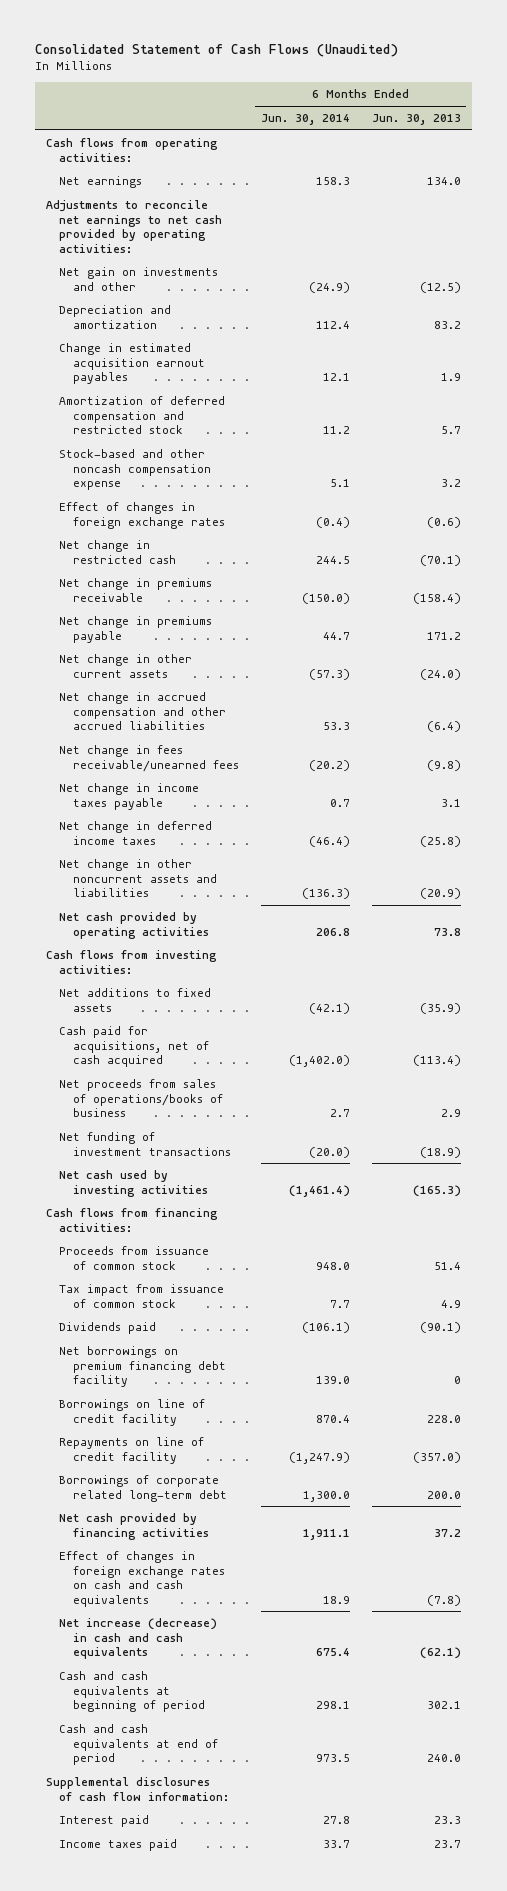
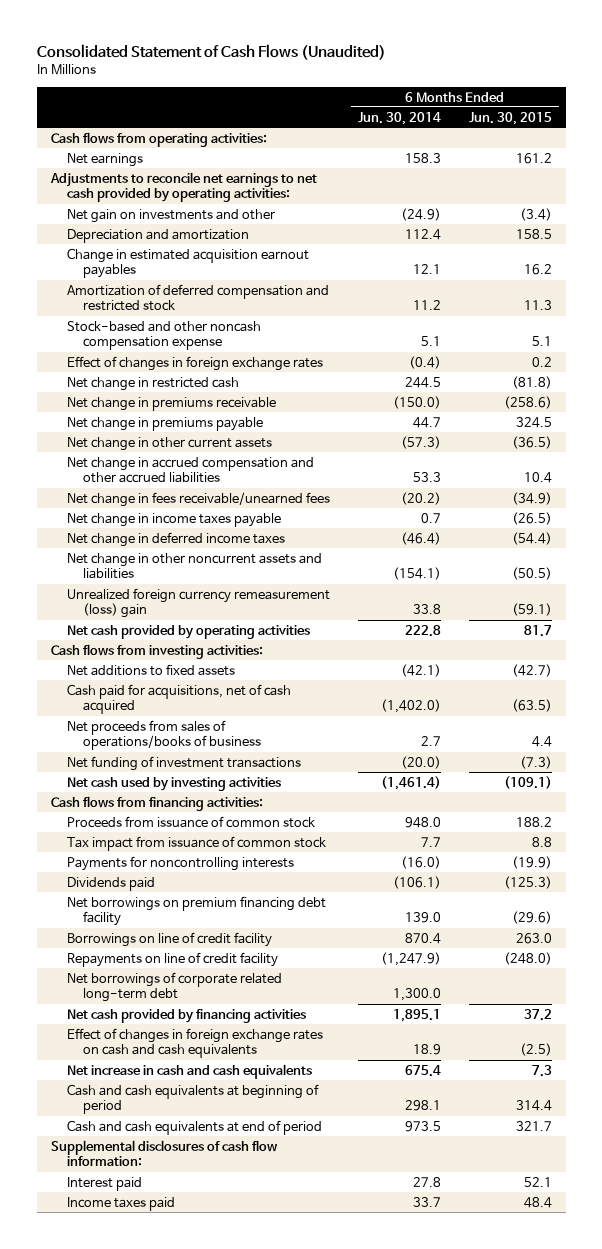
[371,113,461,125] Jun. 30, 2013 -> none
none -> [468,111,552,125] Jun. 30, 2015
[301,888,350,900] (136.3) -> [392,567,441,581] (154.1)
none -> [66,587,330,619] Unrealized foreign currency remeasurement (loss) gain
[315,927,350,936] 206.8 -> [404,624,441,637] 222.8
none -> [66,855,294,871] Payments for noncontrolling interests
[59,1474,227,1502] Borrowings of corporate related long-term debt -> [66,971,282,1003] Net borrowings of corporate related long-term debt
[302,1528,350,1540] 1,911.1 -> [392,1008,441,1022] 1,895.1
[59,1617,218,1660] Net increase (decrease) in cash and cash equivalents -> [66,1063,312,1079] Net increase in cash and cash equivalents

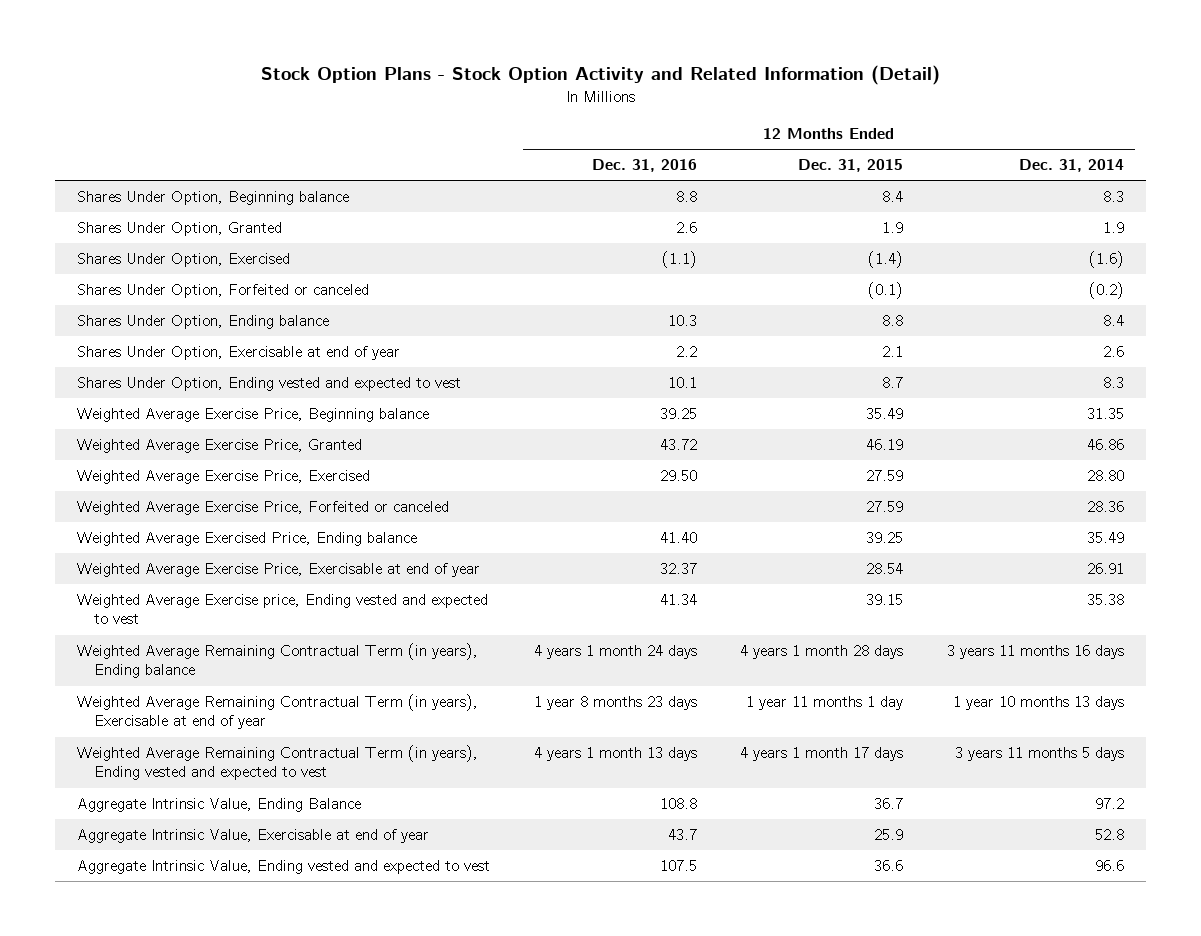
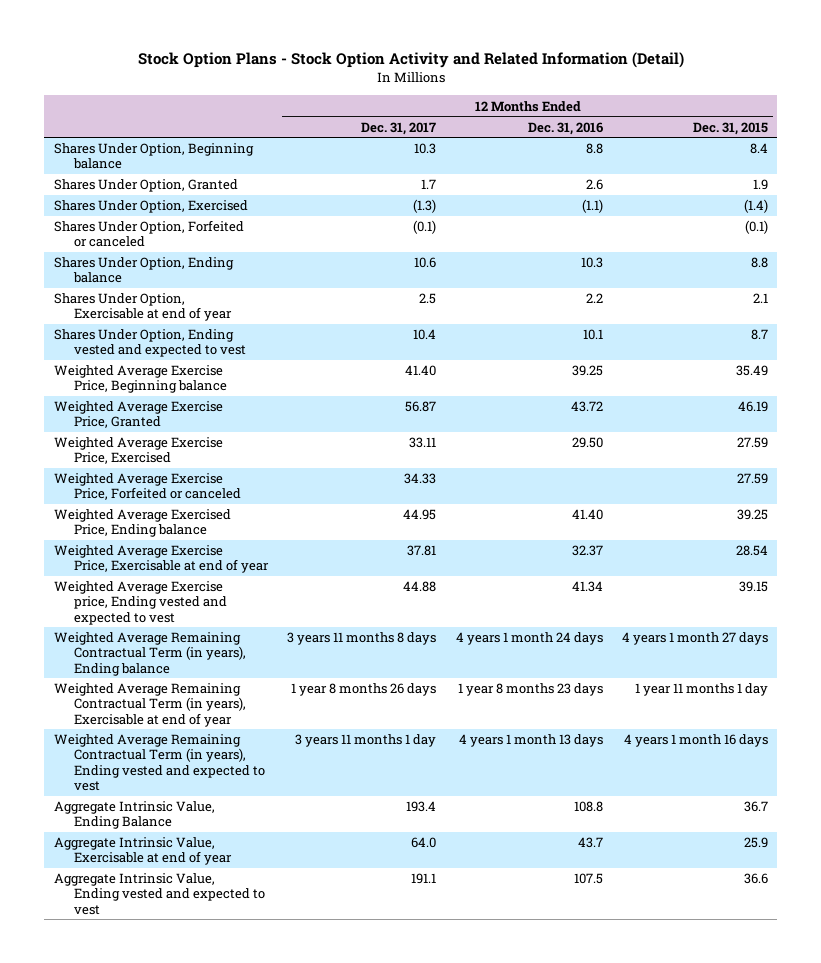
[1018,159,1124,173] Dec. 31, 2014 -> none
none -> [361,121,437,135] Dec. 31, 2017
[740,645,904,660] 4 years 1 month 28 days -> [621,632,768,646] 4 years 1 month 27 days
[740,747,904,762] 4 years 1 month 17 days -> [623,734,768,748] 4 years 1 month 16 days

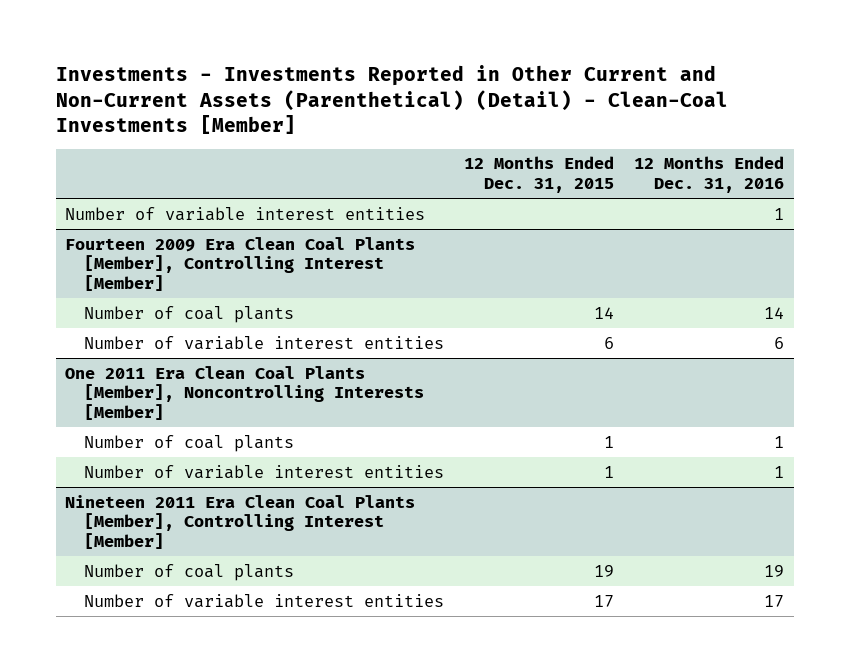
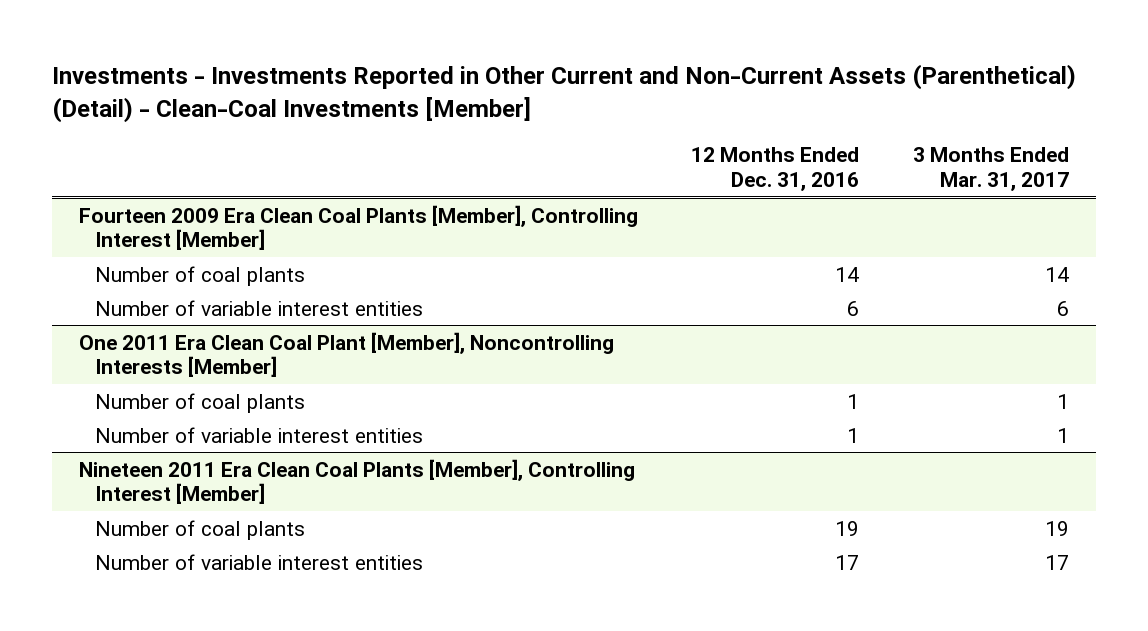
[463,156,614,194] 12 Months Ended Dec. 31, 2015 -> none
none -> [913,147,1070,192] 3 Months Ended Mar. 31, 2017
[65,206,426,221] Number of variable interest entities -> none
[65,365,424,421] One 2011 Era Clean Coal Plants [Member], Noncontrolling Interests [Member] -> [78,331,614,378] One 2011 Era Clean Coal Plant [Member], Noncontrolling Interests [Member]

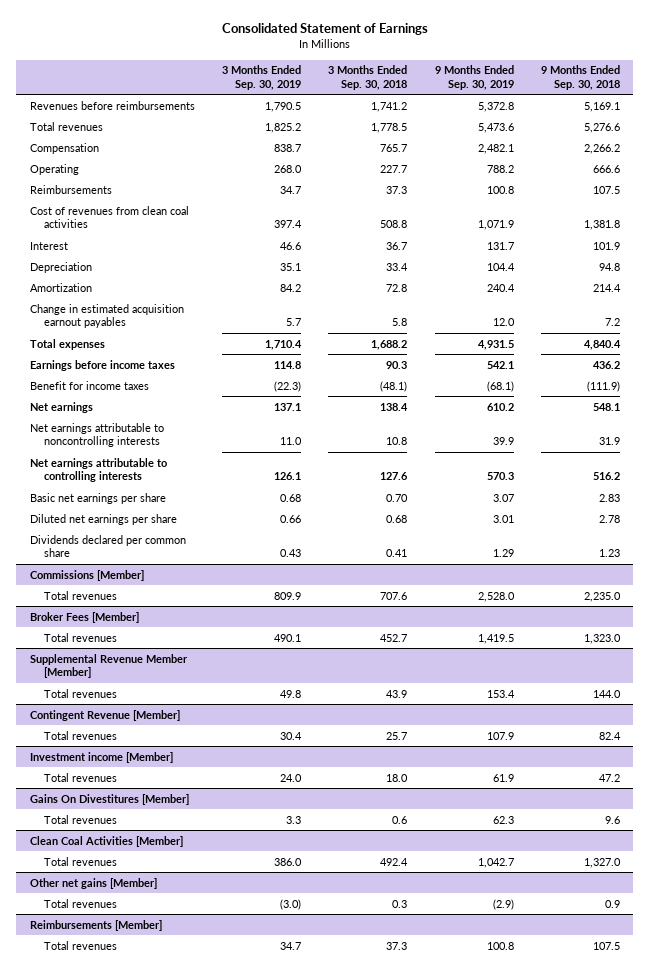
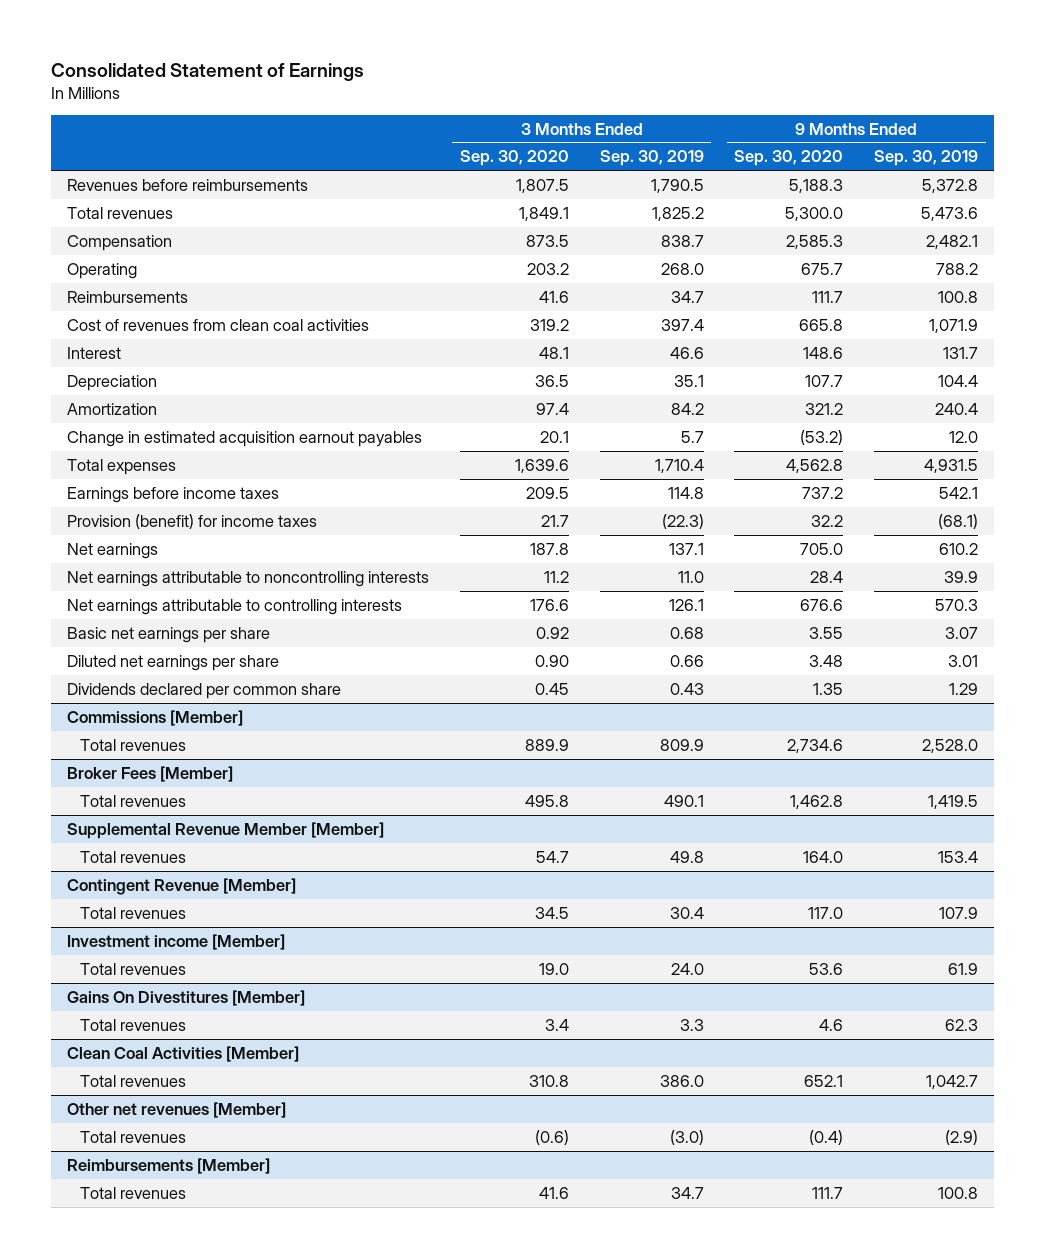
[328,65,408,91] 3 Months Ended Sep. 30, 2018 -> none
[540,65,620,91] 9 Months Ended Sep. 30, 2018 -> none
none -> [459,150,569,167] Sep. 30, 2020
none -> [734,150,844,167] Sep. 30, 2020
[29,380,149,390] Benefit for income taxes -> [66,513,317,529] Provision (benefit) for income taxes
[29,877,157,889] Other net gains [Member] -> [66,1101,286,1118] Other net revenues [Member]

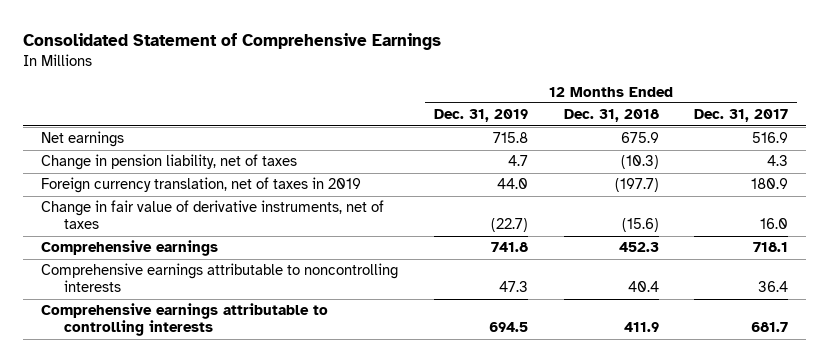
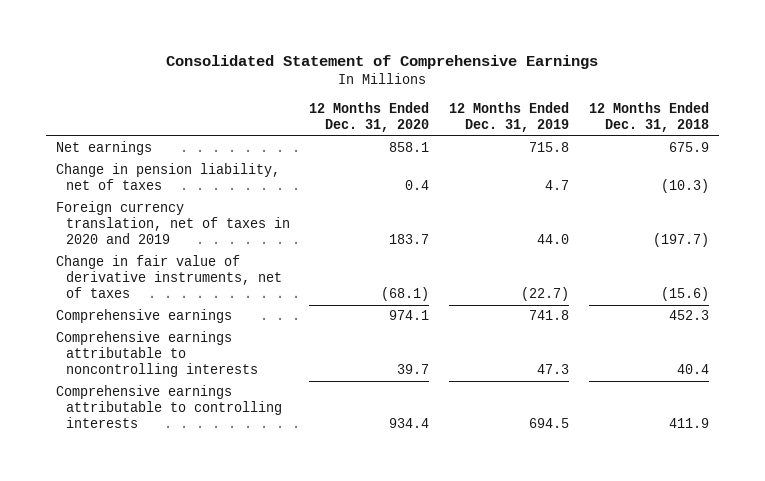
[694,109,789,123] Dec. 31, 2017 -> none
none -> [309,101,430,132] 12 Months Ended Dec. 31, 2020
[41,177,362,194] Foreign currency translation, net of taxes in 2019 -> [55,201,290,245] Foreign currency translation, net of taxes in 2020 and 2019

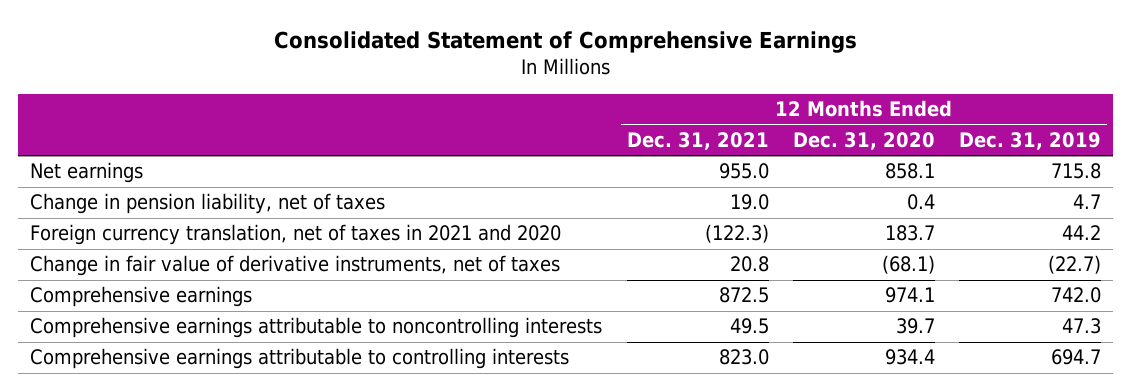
[589,101,710,132] 12 Months Ended Dec. 31, 2018 -> none
none -> [626,131,769,150] Dec. 31, 2021
[55,201,290,245] Foreign currency translation, net of taxes in 2020 and 2019 -> [30,224,562,246] Foreign currency translation, net of taxes in 2021 and 2020
[537,234,570,245] 44.0 -> [1062,225,1102,241] 44.2
[529,310,570,321] 741.8 -> [1051,287,1102,304] 742.0
[529,418,570,429] 694.5 -> [1051,349,1102,366] 694.7

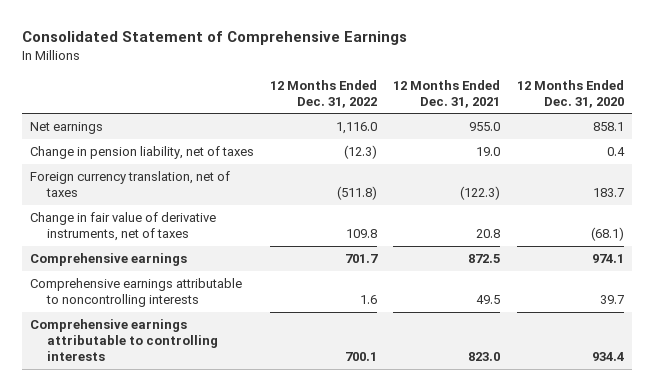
[959,131,1102,150] Dec. 31, 2019 -> none
none -> [270,79,378,108] 12 Months Ended Dec. 31, 2022
[30,224,562,246] Foreign currency translation, net of taxes in 2021 and 2020 -> [30,171,231,198] Foreign currency translation, net of taxes

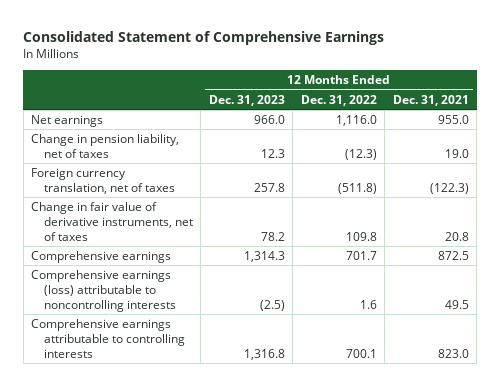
[516,79,624,108] 12 Months Ended Dec. 31, 2020 -> none
none -> [208,94,285,106] Dec. 31, 2023
[30,278,243,308] Comprehensive earnings attributable to noncontrolling interests -> [31,269,176,312] Comprehensive earnings (loss) attributable to noncontrolling interests

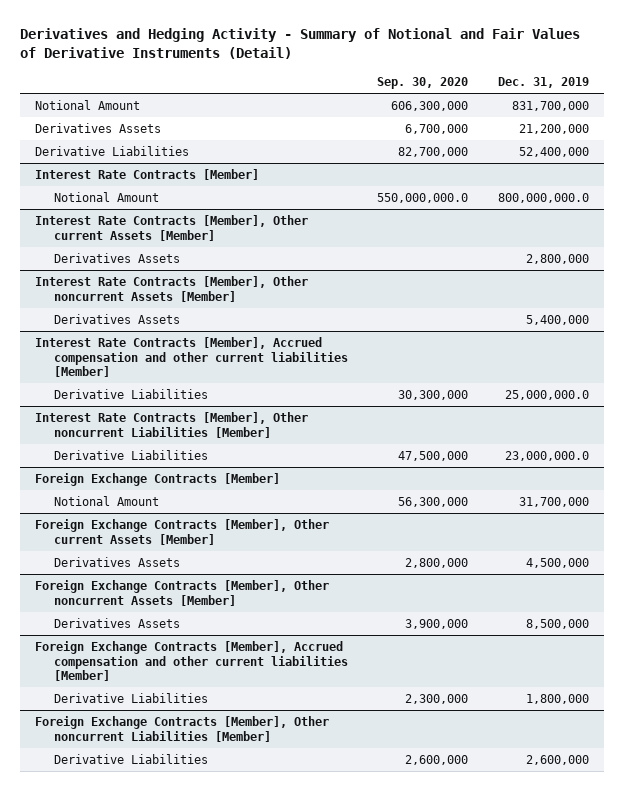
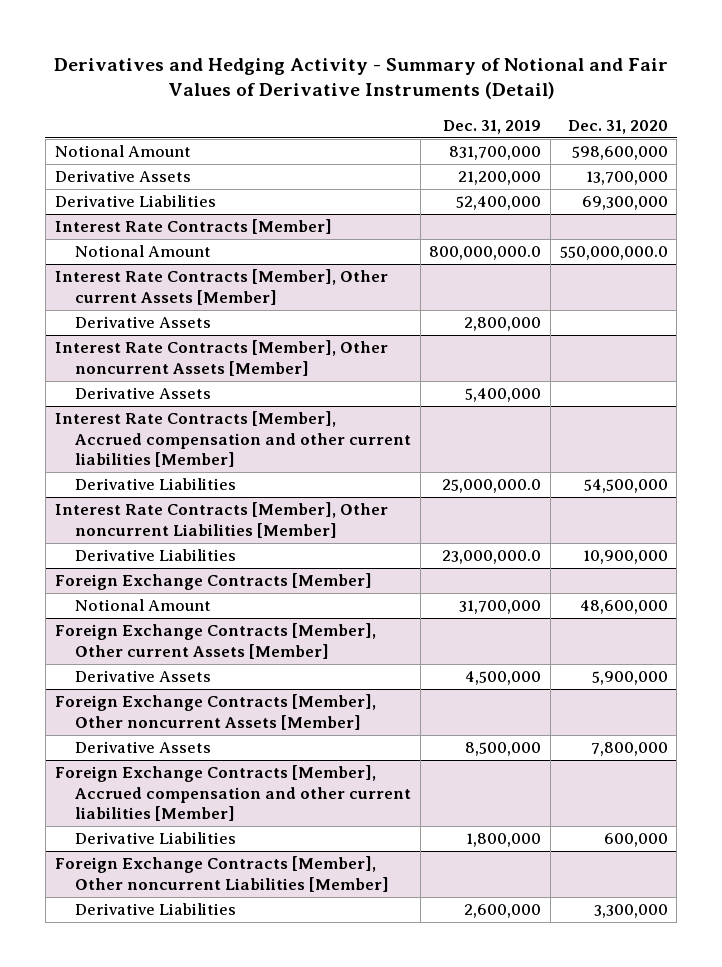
[377,76,469,89] Sep. 30, 2020 -> none
none -> [567,119,668,134] Dec. 31, 2020
[35,123,162,134] Derivatives Assets -> [54,170,191,183] Derivative Assets
[53,253,180,264] Derivatives Assets -> [74,316,211,329] Derivative Assets
[53,314,180,325] Derivatives Assets -> [74,387,211,400] Derivative Assets
[53,557,180,568] Derivatives Assets -> [74,670,211,683] Derivative Assets
[53,618,180,629] Derivatives Assets -> [74,741,211,754] Derivative Assets

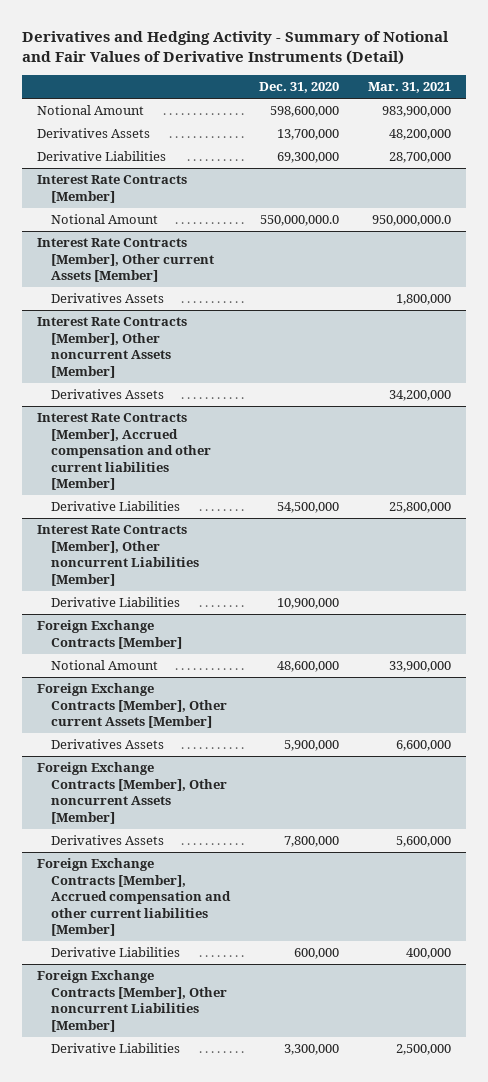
[443,119,542,134] Dec. 31, 2019 -> none
none -> [368,82,452,94] Mar. 31, 2021
[54,170,191,183] Derivative Assets -> [36,128,150,139] Derivatives Assets
[74,316,211,329] Derivative Assets -> [50,293,164,304] Derivatives Assets
[74,387,211,400] Derivative Assets -> [50,389,164,400] Derivatives Assets
[74,670,211,683] Derivative Assets -> [50,739,164,750] Derivatives Assets
[74,741,211,754] Derivative Assets -> [50,835,164,846] Derivatives Assets

